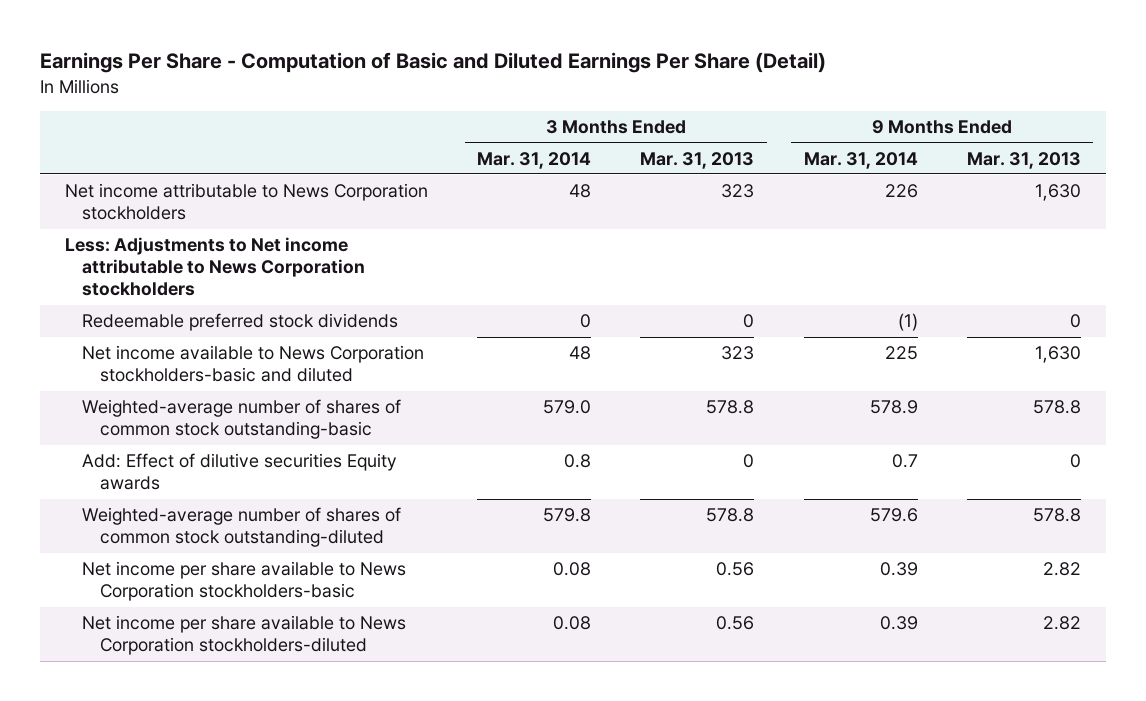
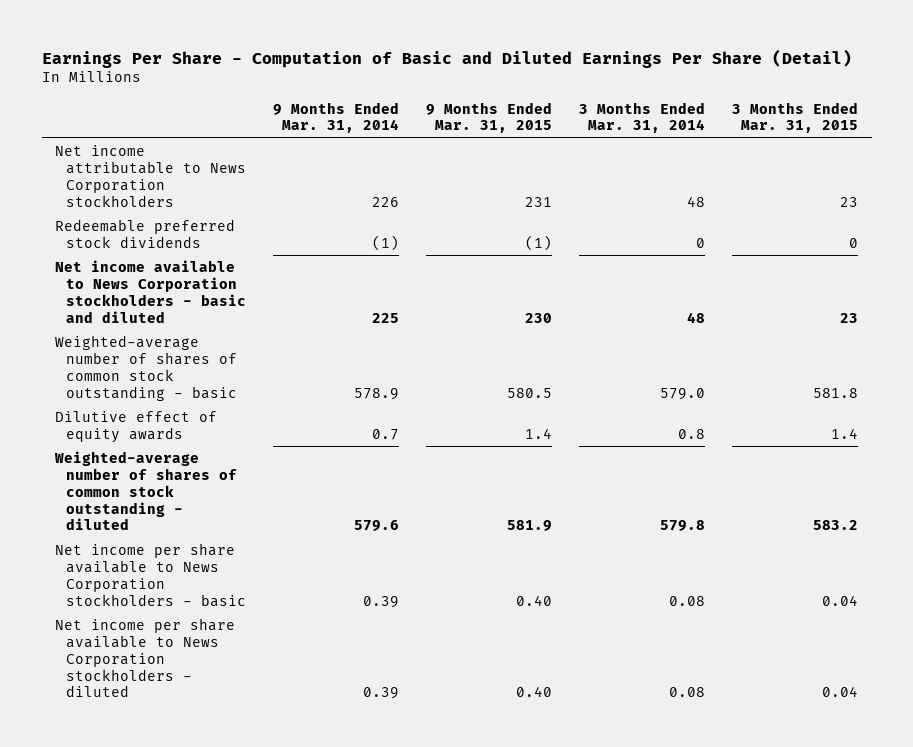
[640,151,755,169] Mar. 31, 2013 -> none
[966,151,1081,169] Mar. 31, 2013 -> none
none -> [426,101,553,134] 9 Months Ended Mar. 31, 2015
none -> [732,101,859,134] 3 Months Ended Mar. 31, 2015
[65,237,366,297] Less: Adjustments to Net income attributable to News Corporation stockholders -> none
[82,345,425,383] Net income available to News Corporation stockholders-basic and diluted -> [55,260,247,323] Net income available to News Corporation stockholders - basic and diluted
[82,399,402,440] Weighted-average number of shares of common stock outstanding-basic -> [55,335,238,401] Weighted-average number of shares of common stock outstanding - basic
[82,453,398,491] Add: Effect of dilutive securities Equity awards -> [55,411,218,443] Dilutive effect of equity awards
[82,507,402,548] Weighted-average number of shares of common stock outstanding-diluted -> [54,451,238,531] Weighted-average number of shares of common stock outstanding - diluted
[82,561,407,602] Net income per share available to News Corporation stockholders-basic -> [55,543,247,607] Net income per share available to News Corporation stockholders - basic
[82,615,407,656] Net income per share available to News Corporation stockholders-diluted -> [55,618,236,698] Net income per share available to News Corporation stockholders - diluted

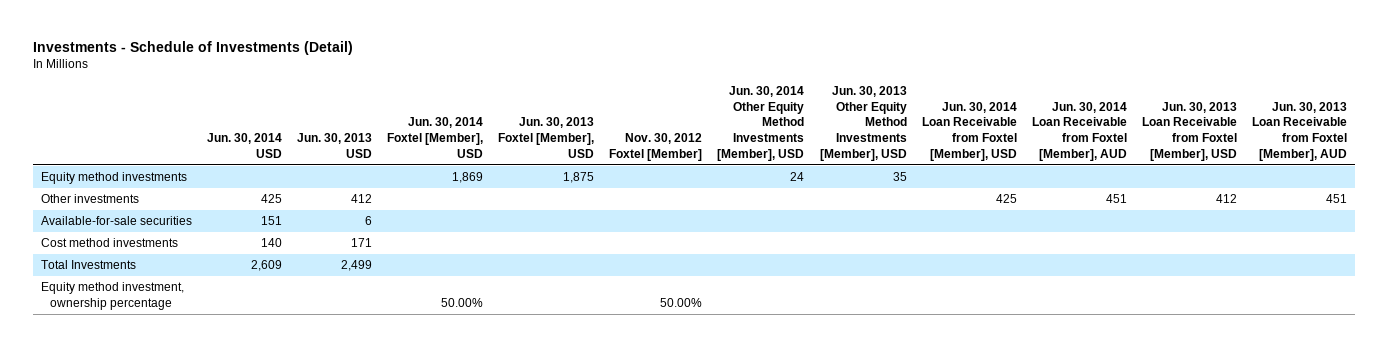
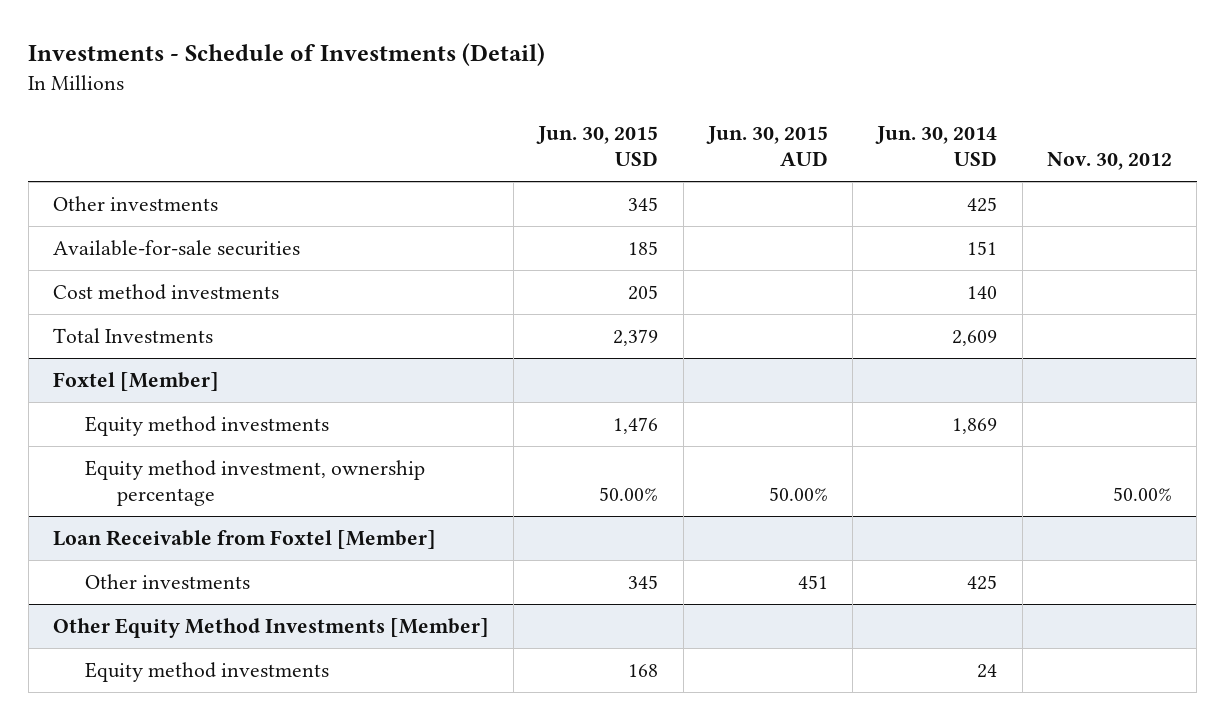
[296,132,372,158] Jun. 30, 2013 USD -> none
[387,117,484,158] Jun. 30, 2014 Foxtel [Member], USD -> none
[498,117,595,158] Jun. 30, 2013 Foxtel [Member], USD -> none
[609,132,703,161] Nov. 30, 2012 Foxtel [Member] -> none
[717,86,805,161] Jun. 30, 2014 Other Equity Method Investments [Member], USD -> none
[819,86,907,161] Jun. 30, 2013 Other Equity Method Investments [Member], USD -> none
[921,101,1017,161] Jun. 30, 2014 Loan Receivable from Foxtel [Member], USD -> none
[1031,101,1127,161] Jun. 30, 2014 Loan Receivable from Foxtel [Member], AUD -> none
[1142,101,1238,161] Jun. 30, 2013 Loan Receivable from Foxtel [Member], USD -> none
[1252,101,1348,161] Jun. 30, 2013 Loan Receivable from Foxtel [Member], AUD -> none
none -> [536,125,659,167] Jun. 30, 2015 USD
none -> [705,125,828,167] Jun. 30, 2015 AUD
none -> [1046,152,1172,171] Nov. 30, 2012
[40,172,187,185] Equity method investments -> none
none -> [52,371,219,391] Foxtel [Member]
none -> [84,415,329,436] Equity method investments
none -> [52,529,436,549] Loan Receivable from Foxtel [Member]
none -> [84,573,250,589] Other investments
none -> [52,617,489,638] Other Equity Method Investments [Member]
none -> [84,661,329,682] Equity method investments

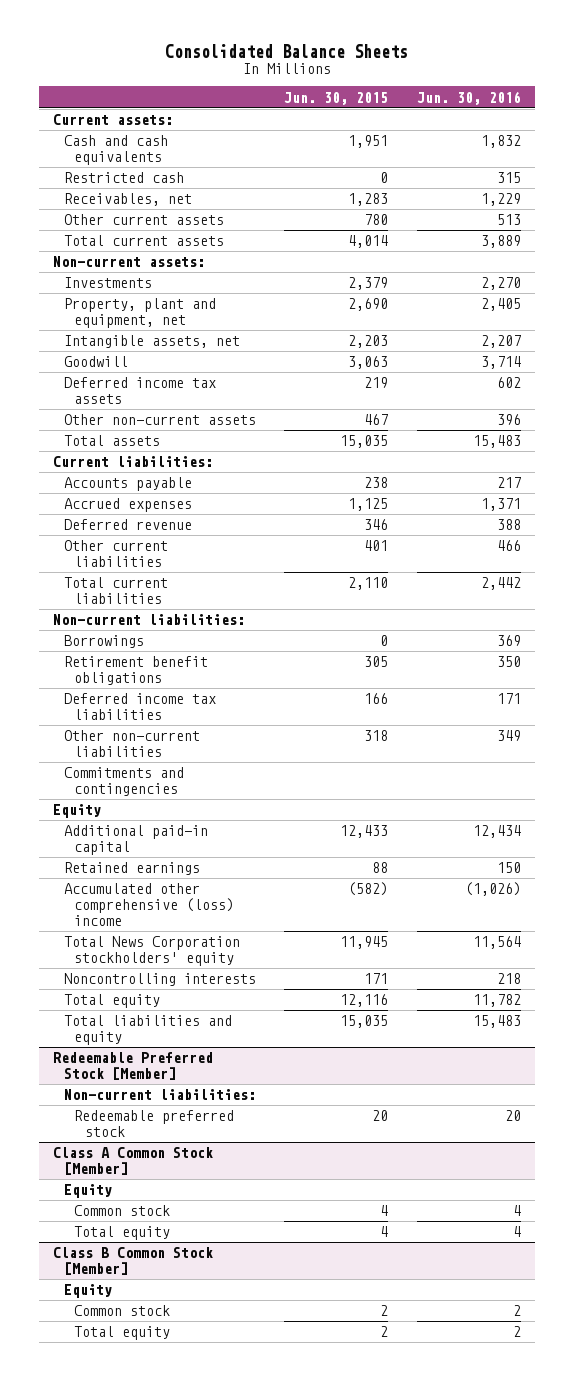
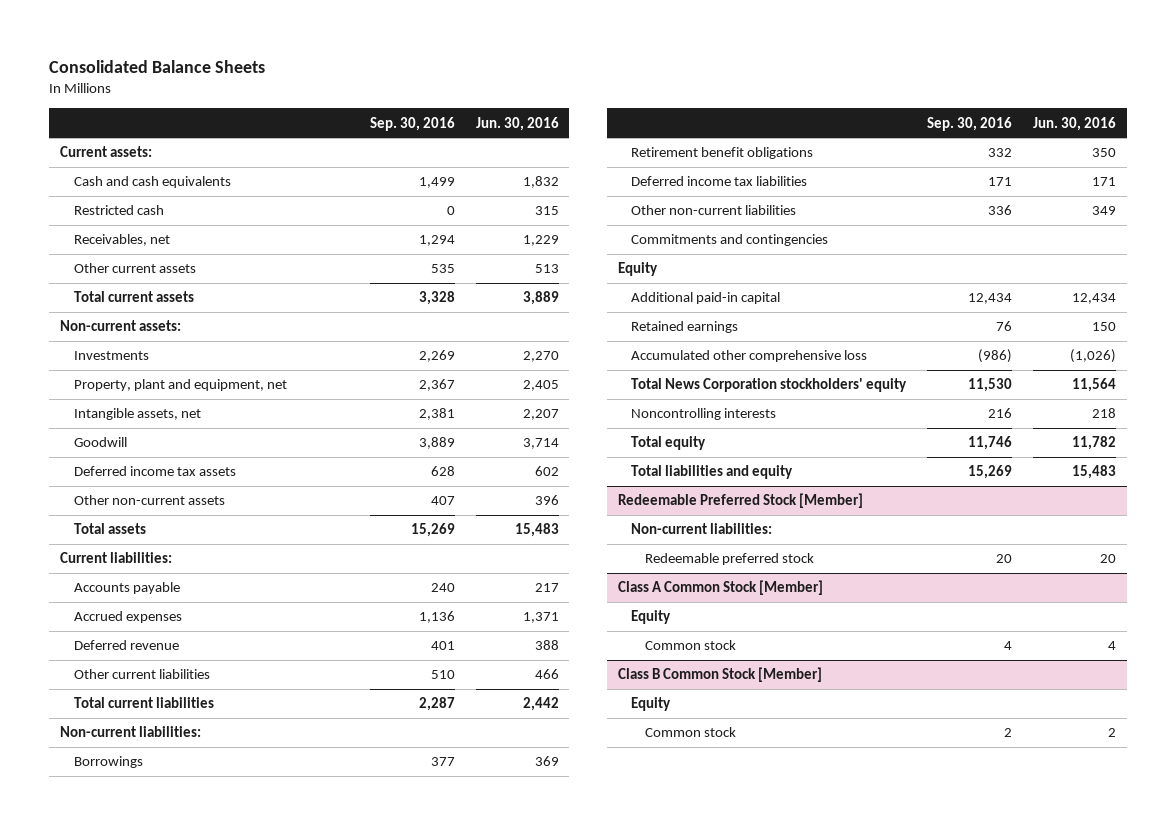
[284,91,389,105] Jun. 30, 2015 -> none
none -> [369,116,455,131] Sep. 30, 2016
[63,883,235,927] Accumulated other comprehensive (loss) income -> [631,350,868,363] Accumulated other comprehensive loss
[74,1226,171,1241] Total equity -> none
[74,1326,171,1341] Total equity -> none

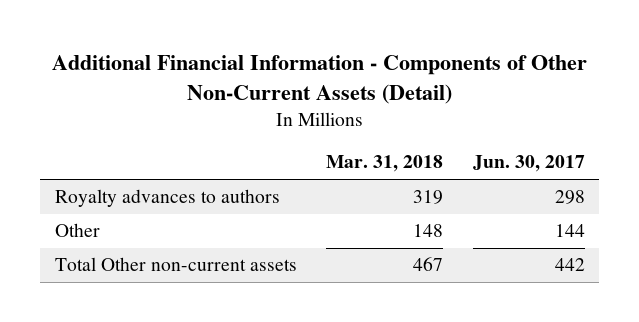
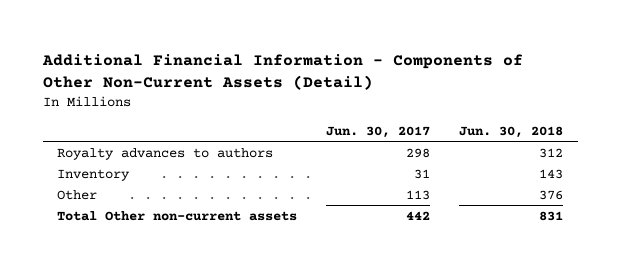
[326,155,444,173] Mar. 31, 2018 -> none
none -> [459,125,564,138] Jun. 30, 2018
none -> [57,168,131,181] Inventory
[554,224,585,238] 144 -> [406,189,431,200] 113

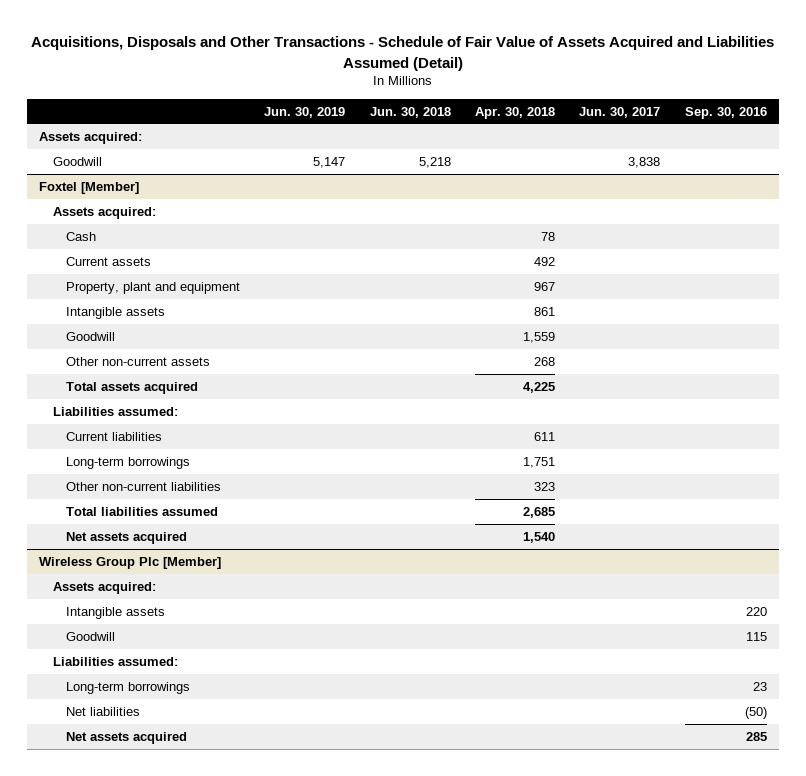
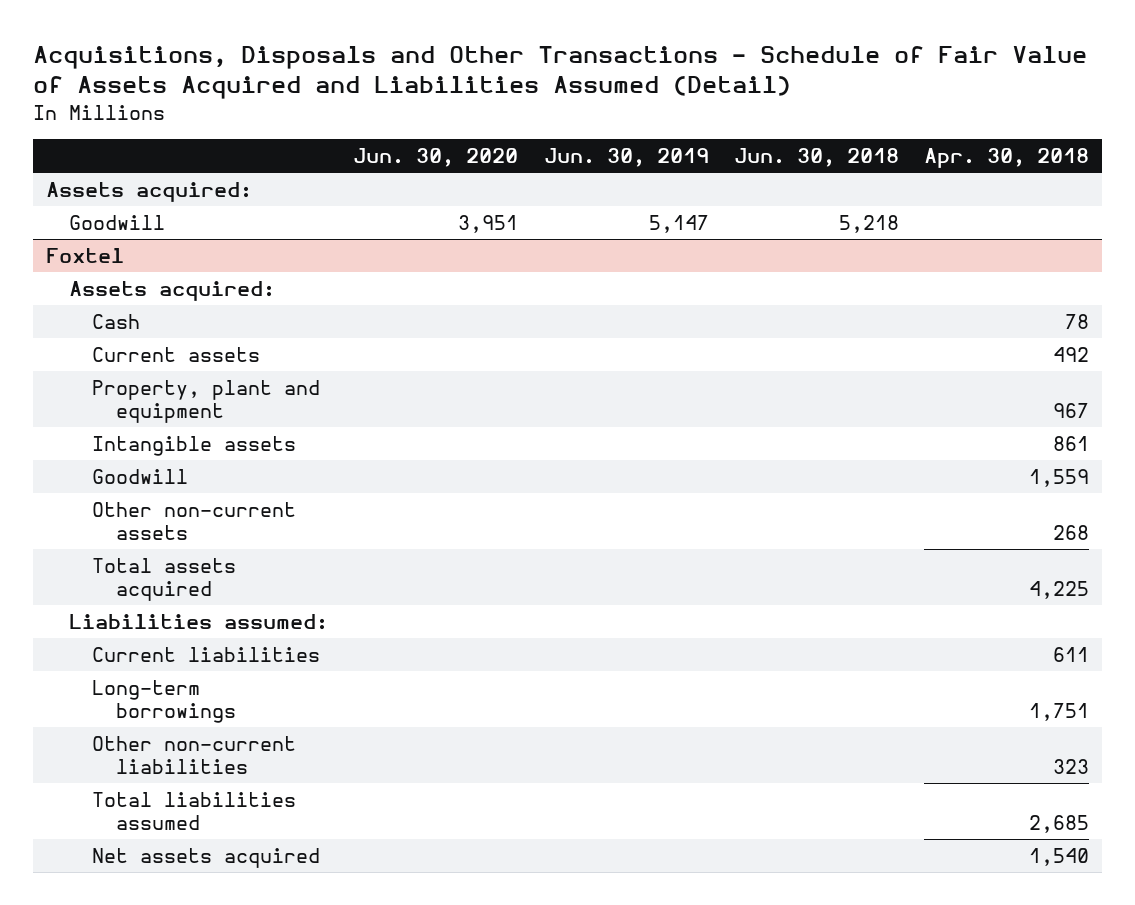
[579,106,661,118] Jun. 30, 2017 -> none
[684,106,767,119] Sep. 30, 2016 -> none
none -> [353,148,519,168] Jun. 30, 2020
[39,181,140,194] Foxtel [Member] -> [45,247,124,263] Foxtel
[39,556,222,569] Wireless Group Plc [Member] -> none
[52,581,156,594] Assets acquired: -> none
[66,606,166,619] Intangible assets -> none
[66,631,116,641] Goodwill -> none
[52,656,178,666] Liabilities assumed: -> none
[66,681,191,694] Long-term borrowings -> none
[66,706,141,716] Net liabilities -> none
[66,731,188,744] Net assets acquired -> none

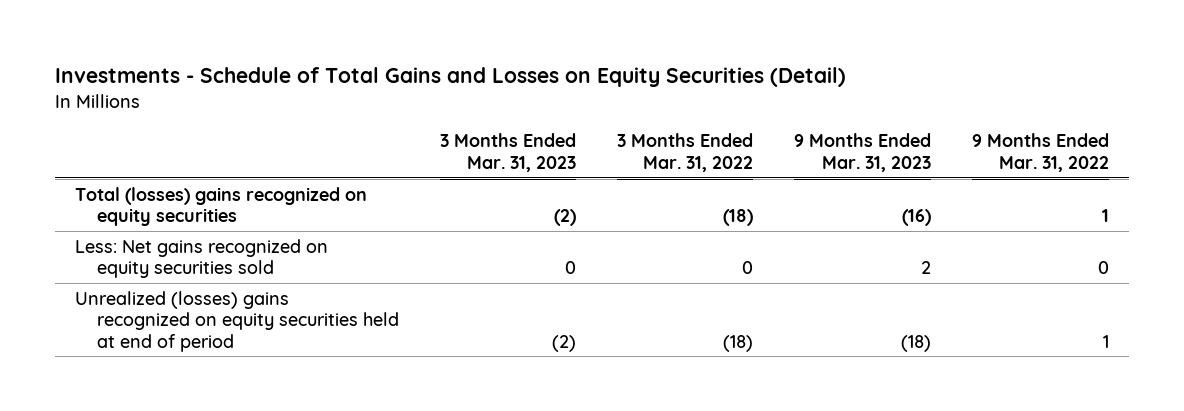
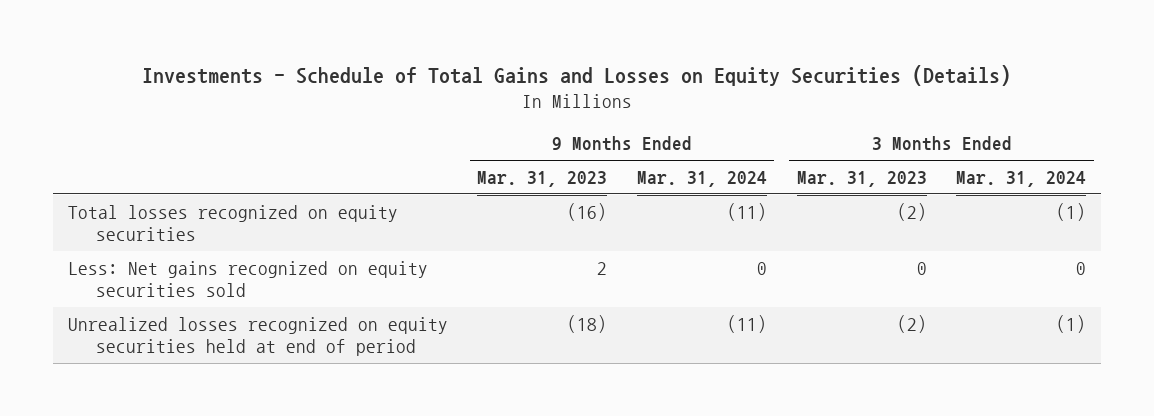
[54,67,846,88] Investments - Schedule of Total Gains and Losses on Equity Securities (Detail) -> [142,64,1012,86] Investments - Schedule of Total Gains and Losses on Equity Securities (Details)
[616,133,753,172] 3 Months Ended Mar. 31, 2022 -> none
[971,133,1109,172] 9 Months Ended Mar. 31, 2022 -> none
none -> [637,171,768,188] Mar. 31, 2024
none -> [956,171,1087,188] Mar. 31, 2024
[75,186,368,227] Total (losses) gains recognized on equity securities -> [67,204,398,241] Total losses recognized on equity securities
[75,290,399,352] Unrealized (losses) gains recognized on equity securities held at end of period -> [67,316,448,356] Unrealized losses recognized on equity securities held at end of period

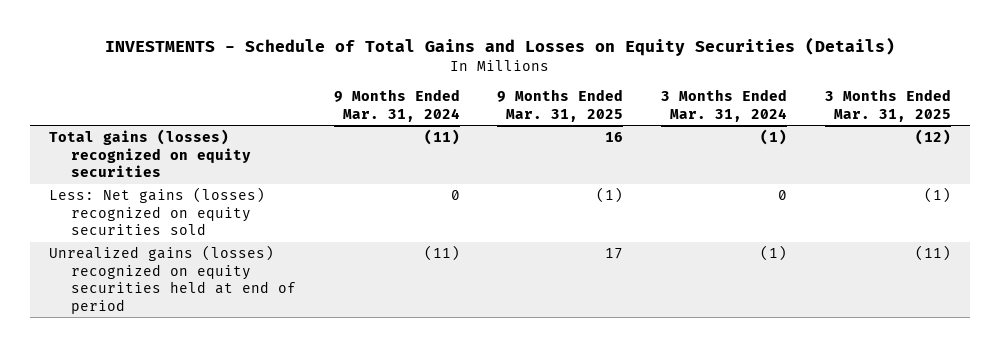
[142,64,1012,86] Investments - Schedule of Total Gains and Losses on Equity Securities (Details) -> [105,37,896,57] INVESTMENTS - Schedule of Total Gains and Losses on Equity Securities (Details)
[477,171,608,188] Mar. 31, 2023 -> none
[796,171,927,188] Mar. 31, 2023 -> none
none -> [497,89,624,123] 9 Months Ended Mar. 31, 2025
none -> [825,89,952,123] 3 Months Ended Mar. 31, 2025
[67,204,398,241] Total losses recognized on equity securities -> [49,128,251,178] Total gains (losses) recognized on equity securities
[67,260,428,297] Less: Net gains recognized on equity securities sold -> [49,186,266,236] Less: Net gains (losses) recognized on equity securities sold
[67,316,448,356] Unrealized losses recognized on equity securities held at end of period -> [49,244,296,315] Unrealized gains (losses) recognized on equity securities held at end of period

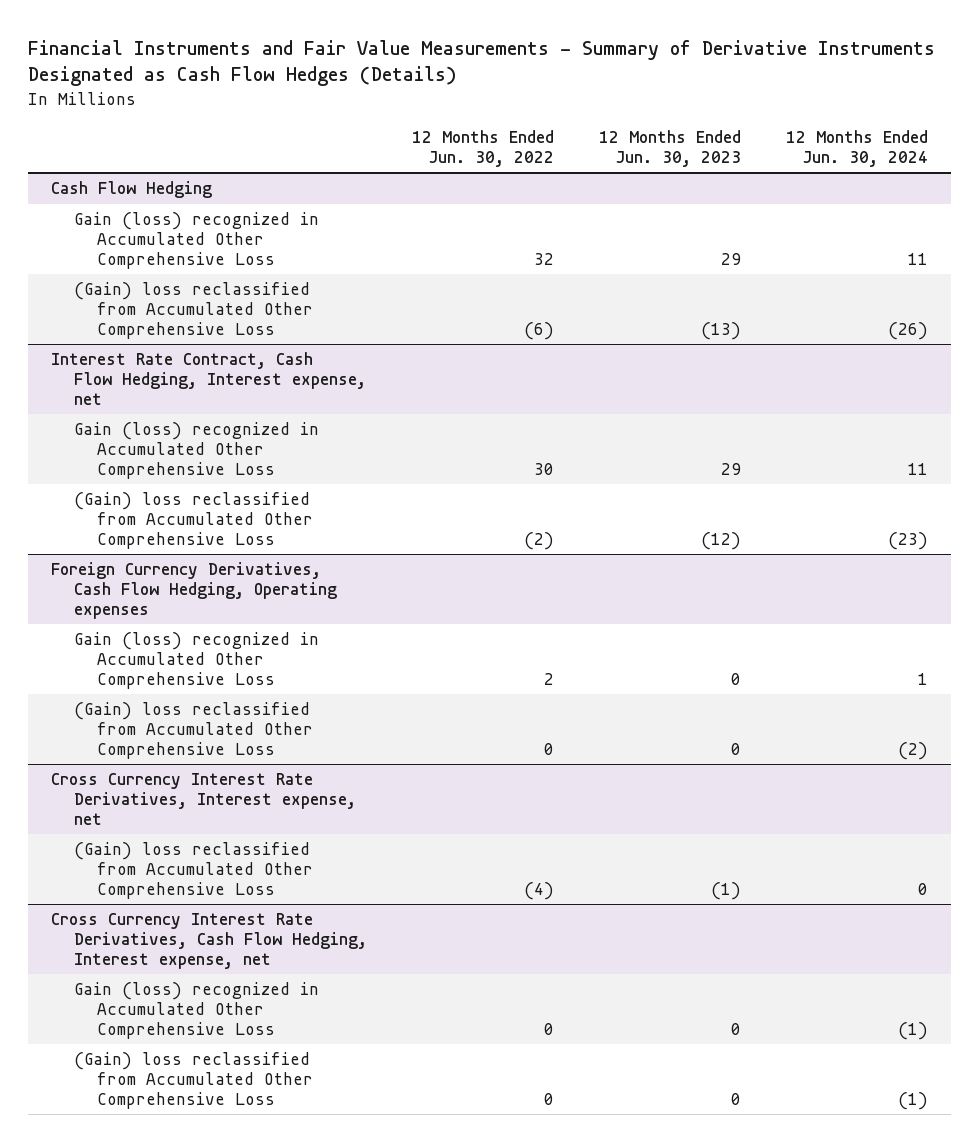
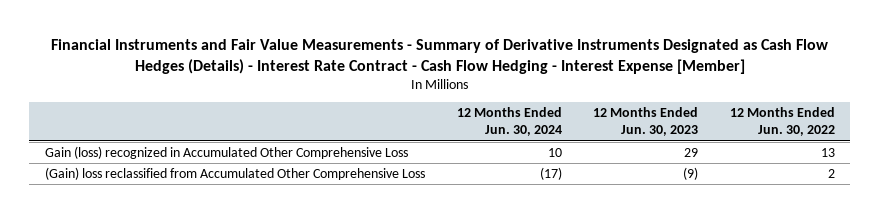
[28,39,936,87] Financial Instruments and Fair Value Measurements - Summary of Derivative Instruments Designated as Cash Flow Hedges (Details) -> [50,39,828,74] Financial Instruments and Fair Value Measurements - Summary of Derivative Instruments Designated as Cash Flow Hedges (Details) - Interest Rate Contract - Cash Flow Hedging - Interest Expense [Member]
[50,181,212,199] Cash Flow Hedging -> none
[50,352,367,406] Interest Rate Contract, Cash Flow Hedging, Interest expense, net -> none
[74,422,320,480] Gain (loss) recognized in Accumulated Other Comprehensive Loss -> none
[74,492,314,550] (Gain) loss reclassified from Accumulated Other Comprehensive Loss -> none
[50,562,338,620] Foreign Currency Derivatives, Cash Flow Hedging, Operating expenses -> none
[74,632,320,690] Gain (loss) recognized in Accumulated Other Comprehensive Loss -> none
[74,702,314,760] (Gain) loss reclassified from Accumulated Other Comprehensive Loss -> none
[50,773,357,826] Cross Currency Interest Rate Derivatives, Interest expense, net -> none
[74,842,314,900] (Gain) loss reclassified from Accumulated Other Comprehensive Loss -> none
[50,913,368,970] Cross Currency Interest Rate Derivatives, Cash Flow Hedging, Interest expense, net -> none
[74,982,320,1040] Gain (loss) recognized in Accumulated Other Comprehensive Loss -> none
[74,1052,314,1110] (Gain) loss reclassified from Accumulated Other Comprehensive Loss -> none
[534,253,555,266] 32 -> [820,147,835,157] 13
[908,253,929,266] 11 -> [547,147,562,157] 10
[524,322,555,341] (6) -> [827,168,835,178] 2
[701,322,742,341] (13) -> [683,166,699,180] (9)
[888,322,929,341] (26) -> [539,166,562,180] (17)

